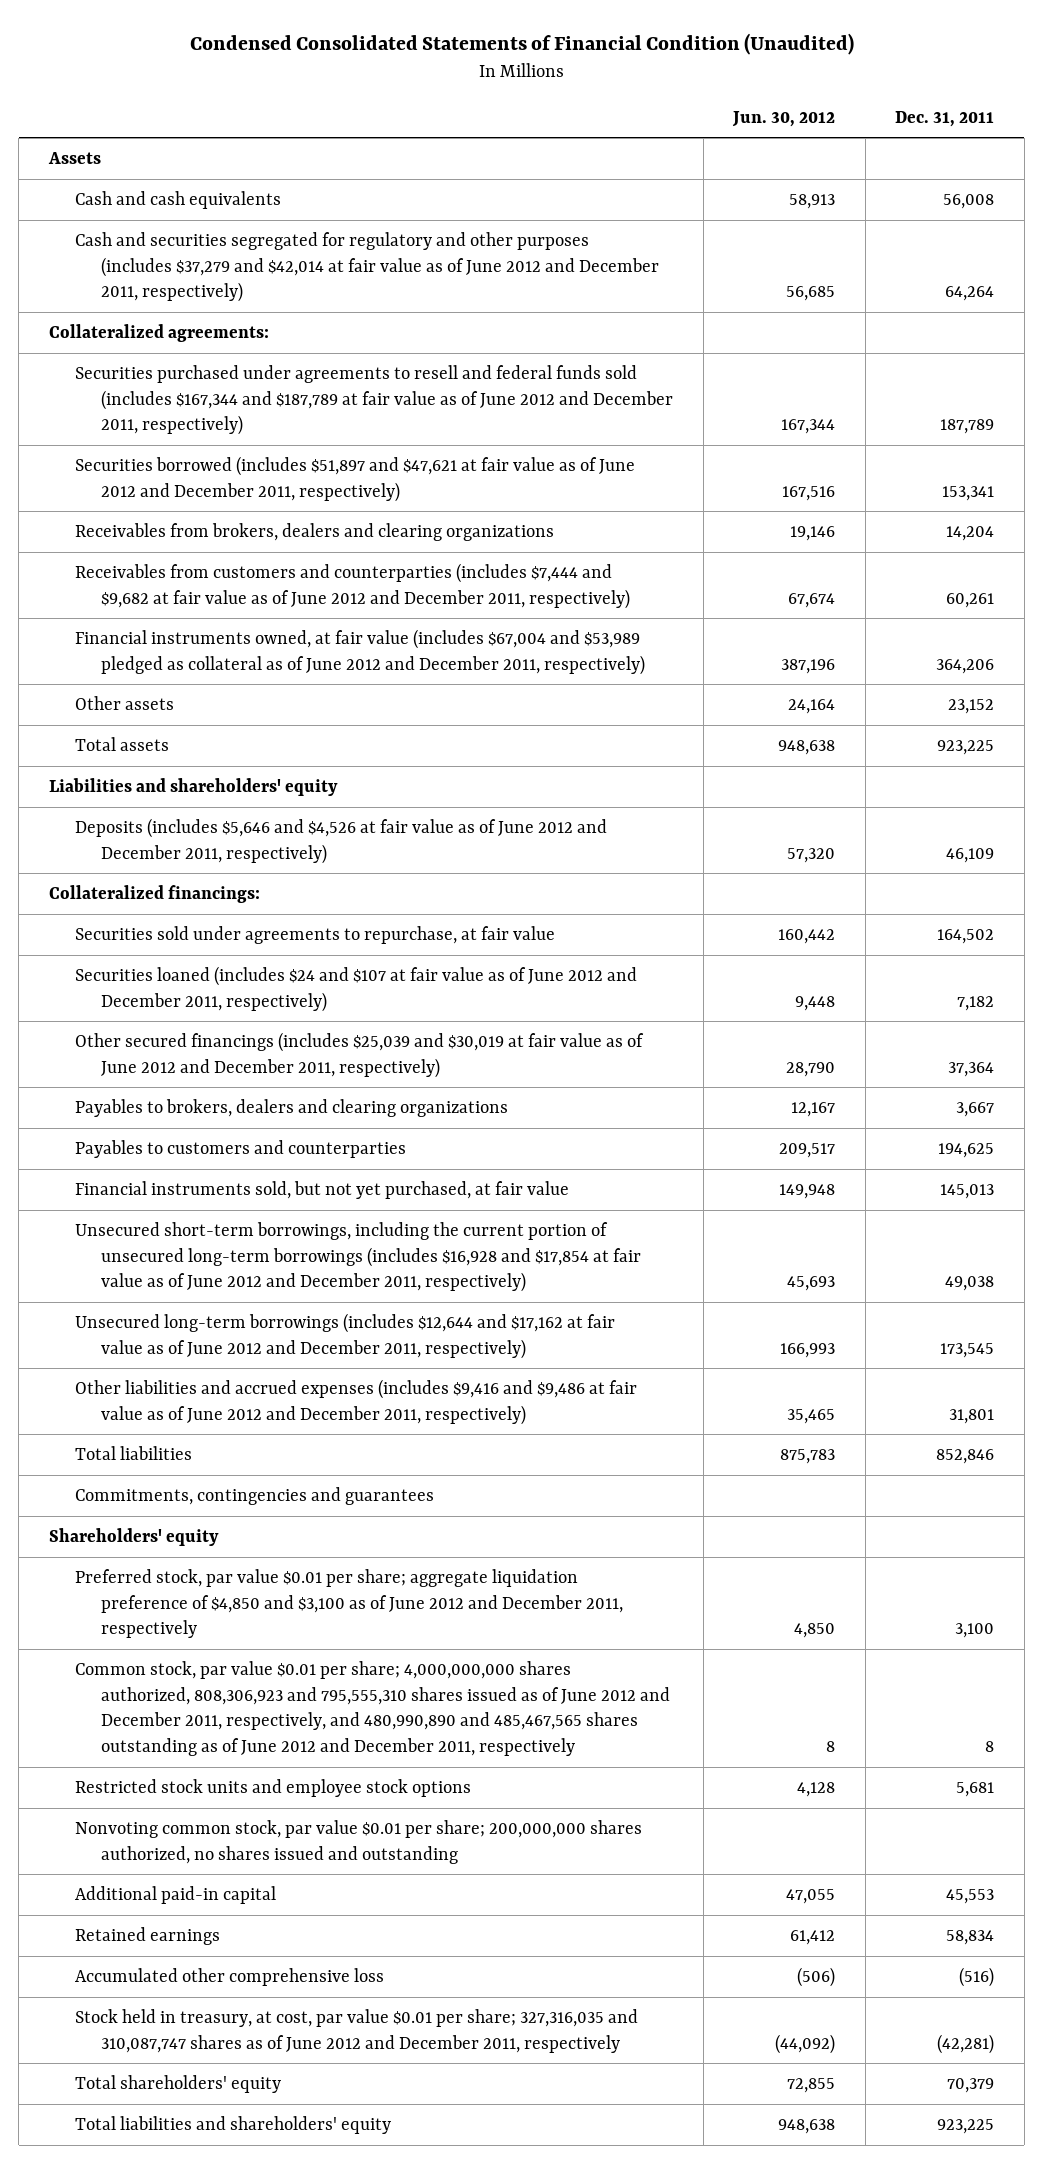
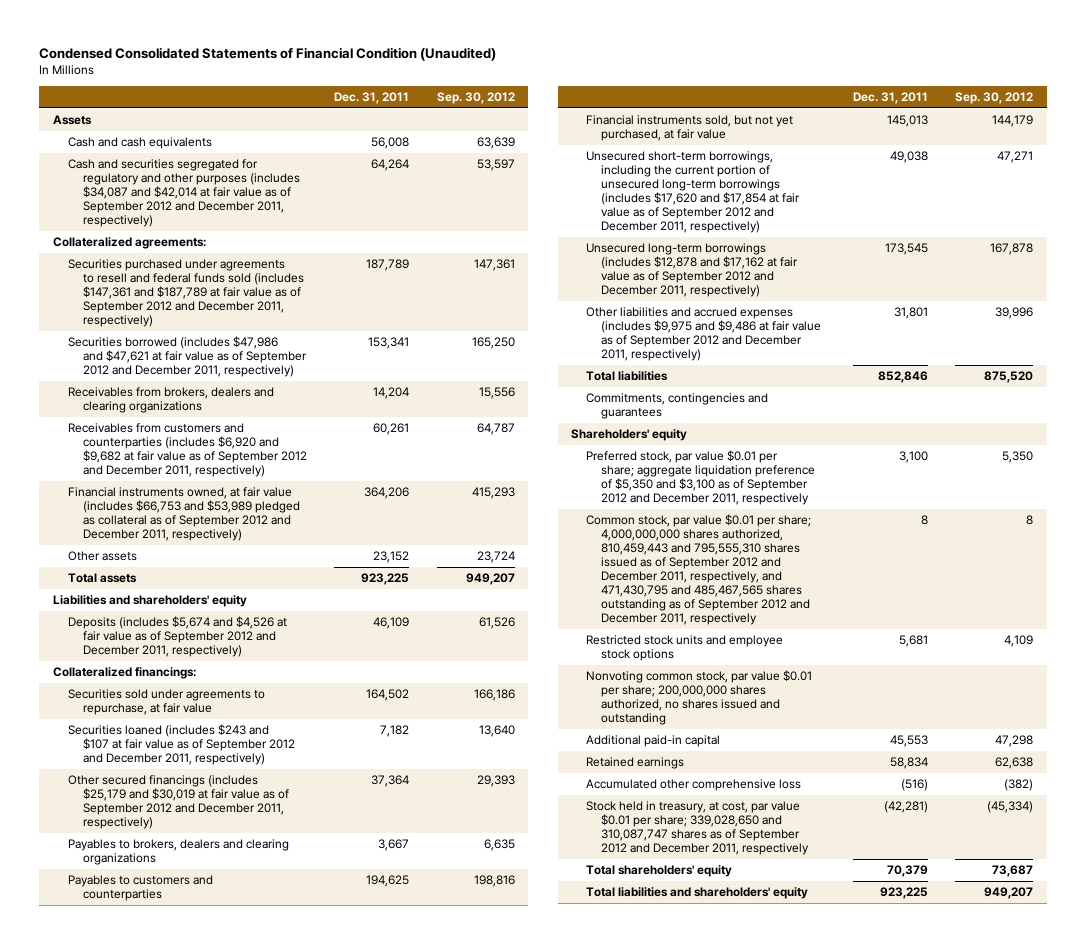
[732,110,836,127] Jun. 30, 2012 -> none
none -> [436,91,515,104] Sep. 30, 2012
[75,232,660,303] Cash and securities segregated for regulatory and other purposes (includes $37,279 and $42,014 at fair value as of June 2012 and December 2011, respectively) -> [68,159,301,228] Cash and securities segregated for regulatory and other purposes (includes $34,087 and $42,014 at fair value as of September 2012 and December 2011, respectively)
[75,365,674,436] Securities purchased under agreements to resell and federal funds sold (includes $167,344 and $187,789 at fair value as of June 2012 and December 2011, respectively) -> [68,259,305,328] Securities purchased under agreements to resell and federal funds sold (includes $147,361 and $187,789 at fair value as of September 2012 and December 2011, respectively)
[75,456,636,502] Securities borrowed (includes $51,897 and $47,621 at fair value as of June 2012 and December 2011, respectively) -> [68,336,308,378] Securities borrowed (includes $47,986 and $47,621 at fair value as of September 2012 and December 2011, respectively)
[75,563,631,609] Receivables from customers and counterparties (includes $7,444 and $9,682 at fair value as of June 2012 and December 2011, respectively) -> [68,423,308,478] Receivables from customers and counterparties (includes $6,920 and $9,682 at fair value as of September 2012 and December 2011, respectively)
[75,629,646,675] Financial instruments owned, at fair value (includes $67,004 and $53,989 pledged as collateral as of June 2012 and December 2011, respectively) -> [68,487,301,542] Financial instruments owned, at fair value (includes $66,753 and $53,989 pledged as collateral as of September 2012 and December 2011, respectively)
[75,818,608,864] Deposits (includes $5,646 and $4,526 at fair value as of June 2012 and December 2011, respectively) -> [68,616,288,658] Deposits (includes $5,674 and $4,526 at fair value as of September 2012 and December 2011, respectively)
[75,966,638,1012] Securities loaned (includes $24 and $107 at fair value as of June 2012 and December 2011, respectively) -> [68,724,296,766] Securities loaned (includes $243 and $107 at fair value as of September 2012 and December 2011, respectively)
[75,1032,645,1078] Other secured financings (includes $25,039 and $30,019 at fair value as of June 2012 and December 2011, respectively) -> [68,775,290,830] Other secured financings (includes $25,179 and $30,019 at fair value as of September 2012 and December 2011, respectively)
[75,1222,642,1293] Unsecured short-term borrowings, including the current portion of unsecured long-term borrowings (includes $16,928 and $17,854 at fair value as of June 2012 and December 2011, respectively) -> [586,151,801,234] Unsecured short-term borrowings, including the current portion of unsecured long-term borrowings (includes $17,620 and $17,854 at fair value as of September 2012 and December 2011, respectively)
[75,1313,616,1359] Unsecured long-term borrowings (includes $12,644 and $17,162 at fair value as of June 2012 and December 2011, respectively) -> [586,243,799,298] Unsecured long-term borrowings (includes $12,878 and $17,162 at fair value as of September 2012 and December 2011, respectively)
[75,1379,638,1425] Other liabilities and accrued expenses (includes $9,416 and $9,486 at fair value as of June 2012 and December 2011, respectively) -> [586,307,822,362] Other liabilities and accrued expenses (includes $9,975 and $9,486 at fair value as of September 2012 and December 2011, respectively)
[75,1569,624,1639] Preferred stock, par value $0.01 per share; aggregate liquidation preference of $4,850 and $3,100 as of June 2012 and December 2011, respectively -> [586,450,816,506] Preferred stock, par value $0.01 per share; aggregate liquidation preference of $5,350 and $3,100 as of September 2012 and December 2011, respectively
[75,1661,671,1757] Common stock, par value $0.01 per share; 4,000,000,000 shares authorized, 808,306,923 and 795,555,310 shares issued as of June 2012 and December 2011, respectively, and 480,990,890 and 485,467,565 shares outstanding as of June 2012 and December 2011, respectively -> [586,514,812,626] Common stock, par value $0.01 per share; 4,000,000,000 shares authorized, 810,459,443 and 795,555,310 shares issued as of September 2012 and December 2011, respectively, and 471,430,795 and 485,467,565 shares outstanding as of September 2012 and December 2011, respectively
[75,2009,639,2053] Stock held in treasury, at cost, par value $0.01 per share; 327,316,035 and 310,087,747 shares as of June 2012 and December 2011, respectively -> [586,801,810,856] Stock held in treasury, at cost, par value $0.01 per share; 339,028,650 and 310,087,747 shares as of September 2012 and December 2011, respectively

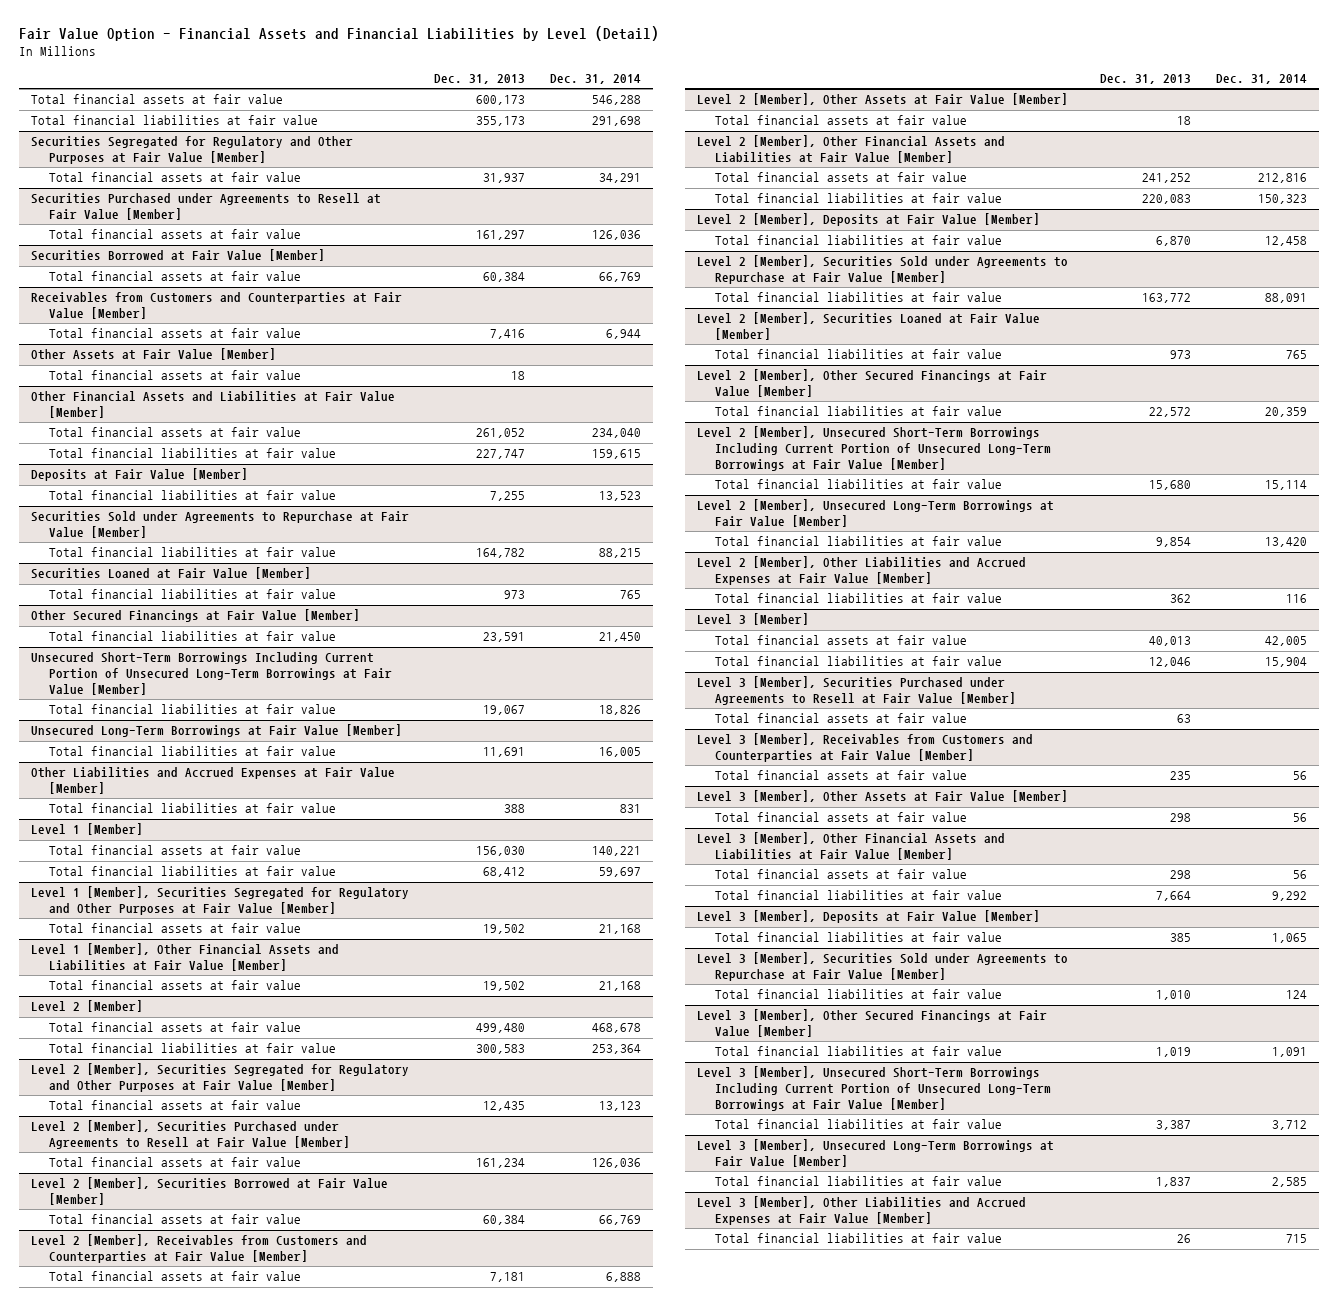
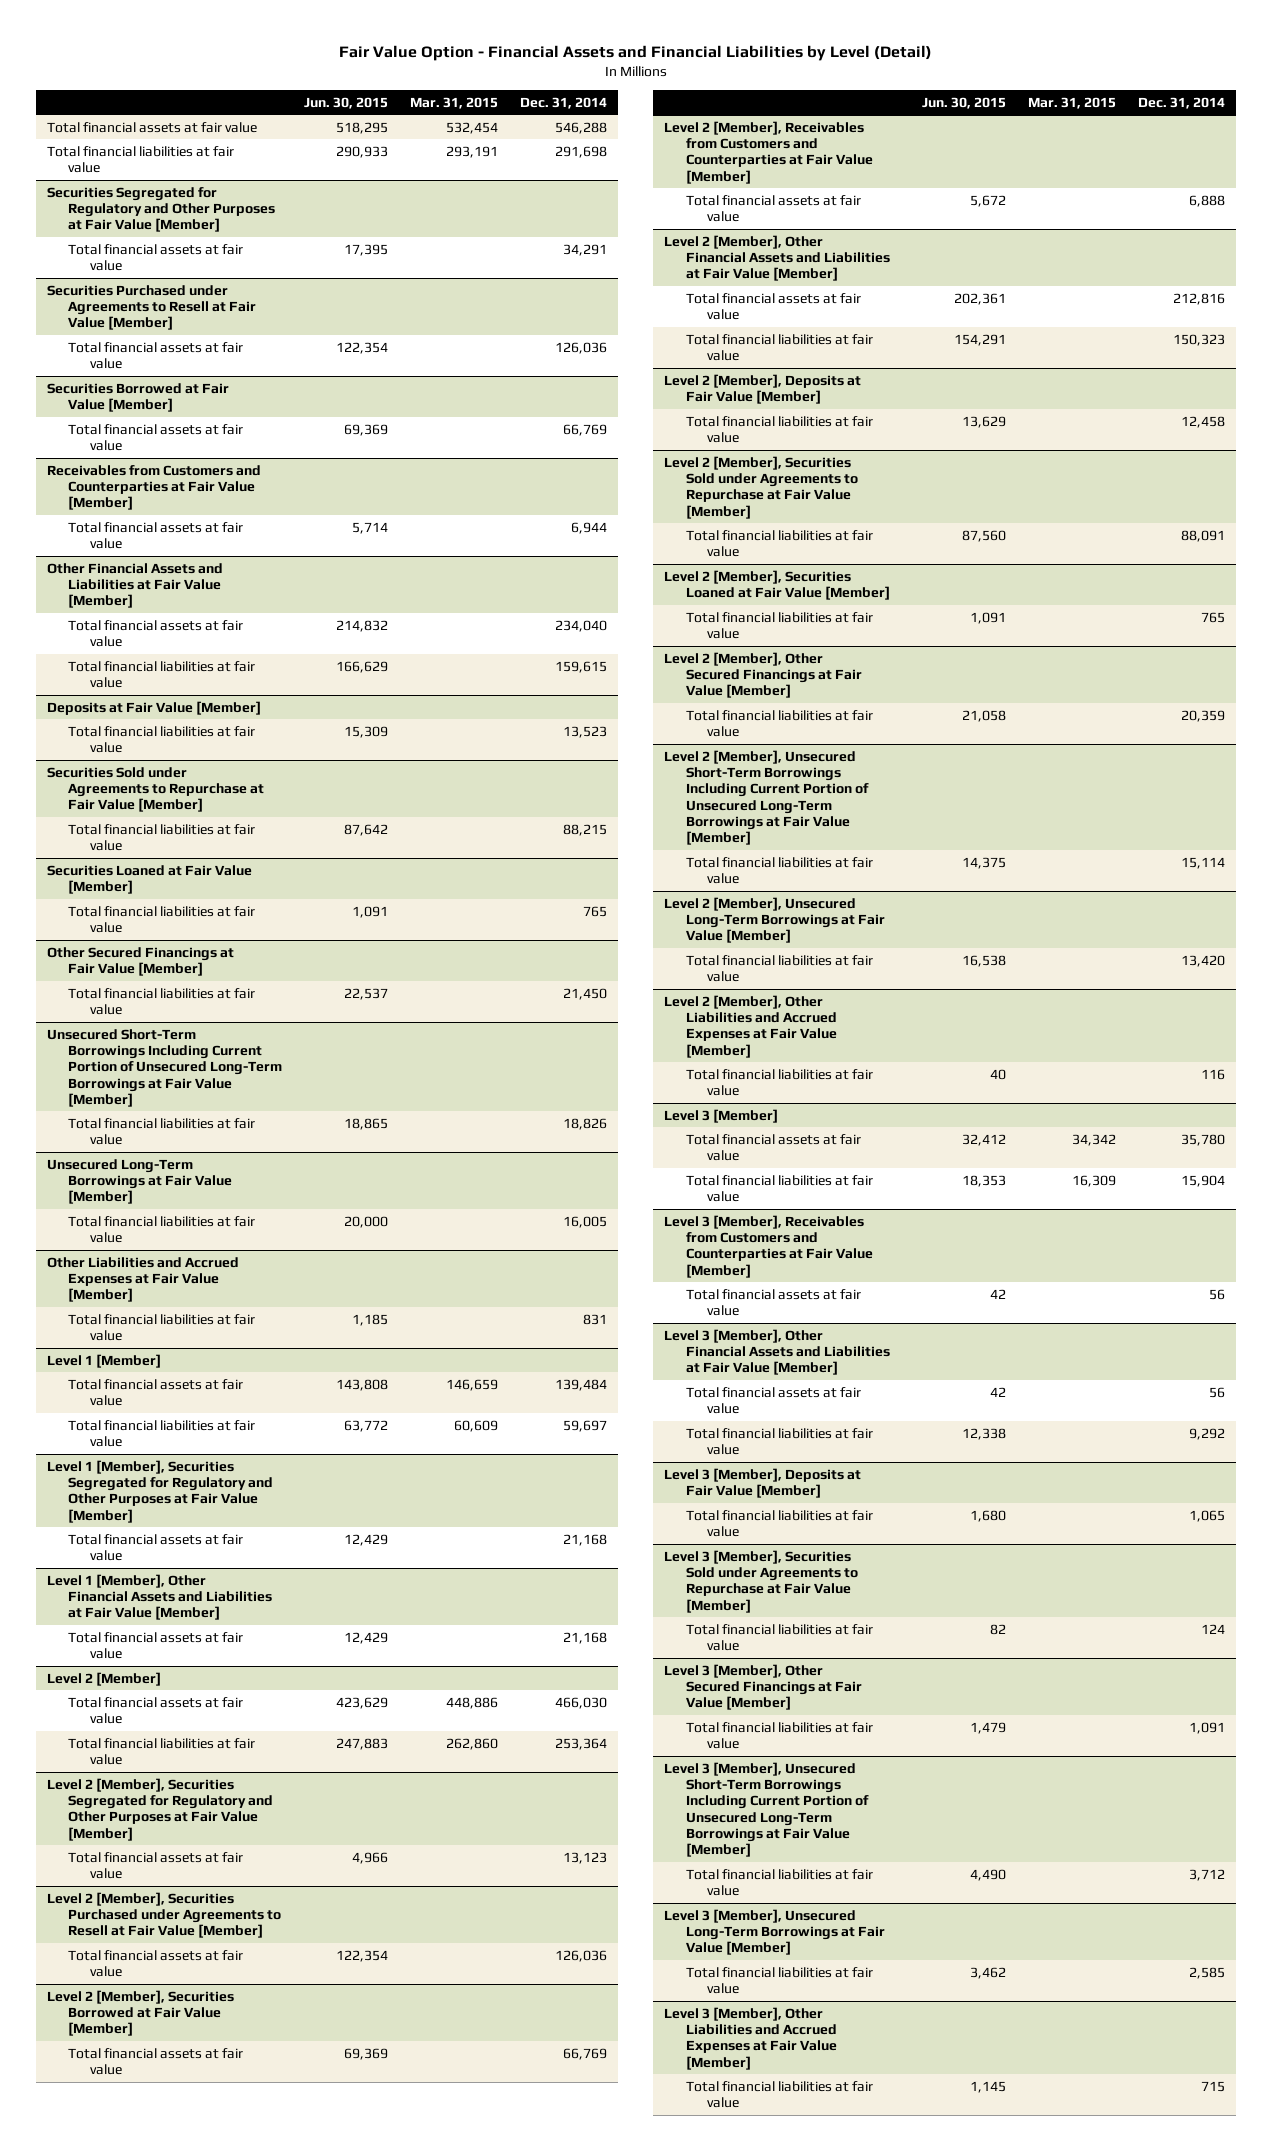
[433,73,525,84] Dec. 31, 2013 -> none
none -> [304,96,389,109] Jun. 30, 2015
none -> [410,96,499,109] Mar. 31, 2015
[31,348,277,361] Other Assets at Fair Value [Member] -> none
[48,370,301,381] Total financial assets at fair value -> none
[591,846,641,857] 140,221 -> [555,1378,608,1391] 139,484
[591,1023,641,1034] 468,678 -> [555,1696,608,1709] 466,030
[697,93,1069,106] Level 2 [Member], Other Assets at Fair Value [Member] -> none
[714,115,967,126] Total financial assets at fair value -> none
[1264,636,1307,647] 42,005 -> [1181,1133,1226,1146] 35,780
[697,676,1016,706] Level 3 [Member], Securities Purchased under Agreements to Resell at Fair Value [Member] -> none
[714,713,967,724] Total financial assets at fair value -> none
[697,790,1069,803] Level 3 [Member], Other Assets at Fair Value [Member] -> none
[714,812,967,823] Total financial assets at fair value -> none

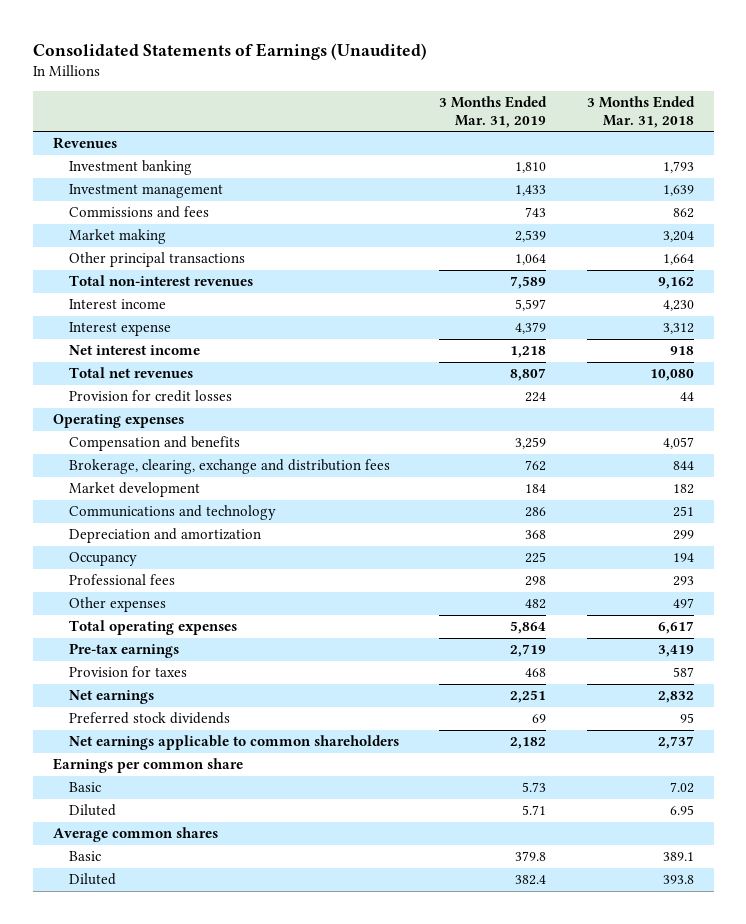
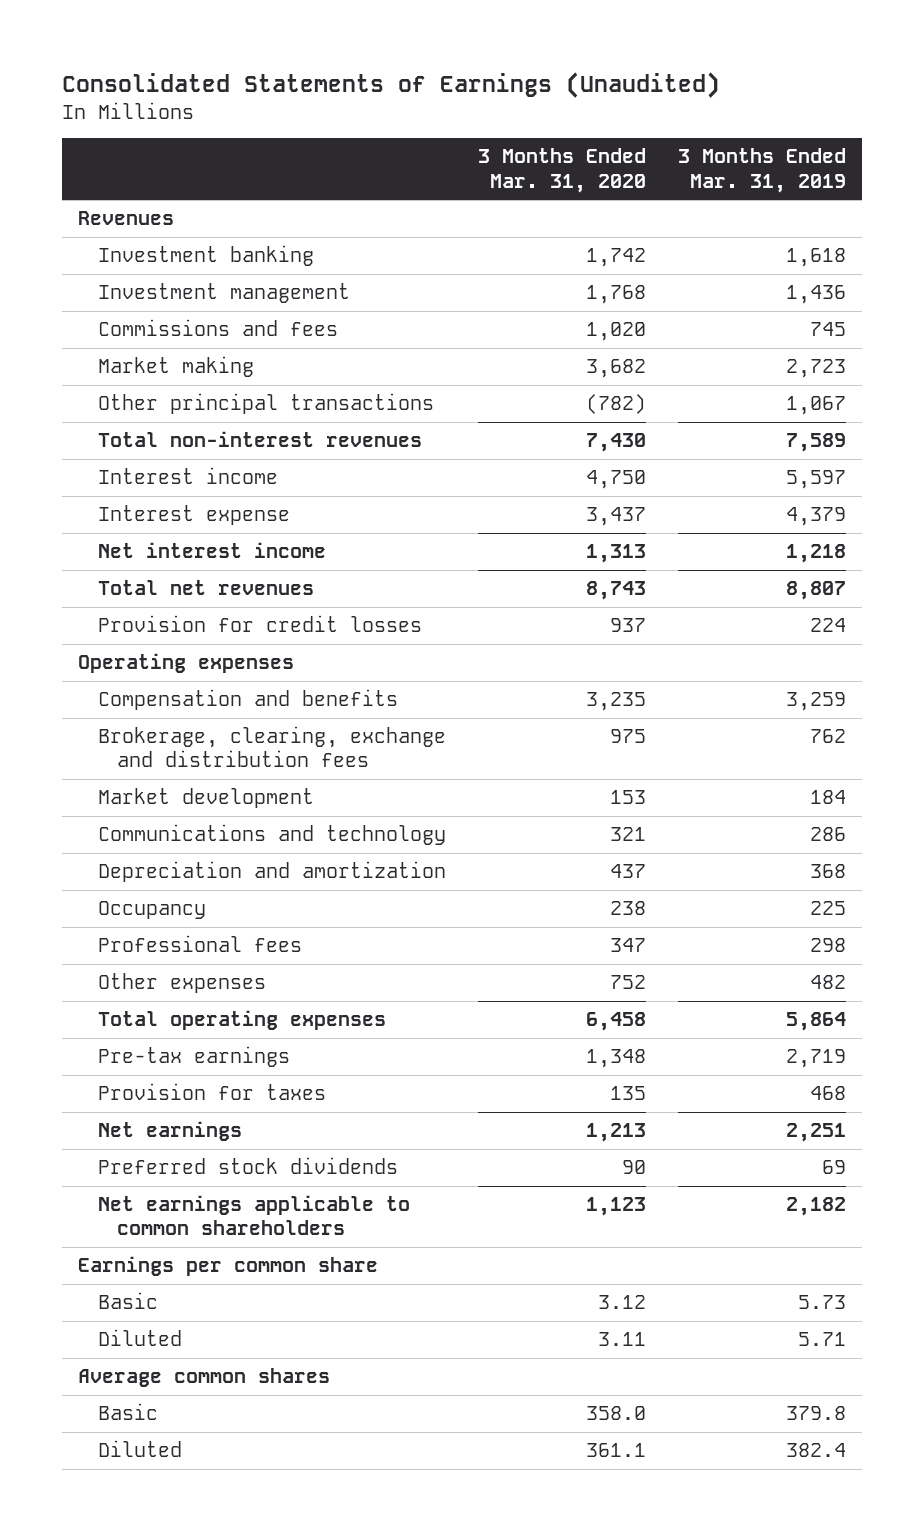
[586,96,695,129] 3 Months Ended Mar. 31, 2018 -> none
none -> [477,148,646,193] 3 Months Ended Mar. 31, 2020
[515,162,547,174] 1,810 -> [785,248,846,268] 1,618
[515,185,547,197] 1,433 -> [785,285,846,305] 1,436
[525,207,547,218] 743 -> [809,322,846,337] 745
[515,230,547,243] 2,539 -> [785,359,846,379] 2,723
[515,254,547,266] 1,064 -> [785,396,846,416] 1,067

